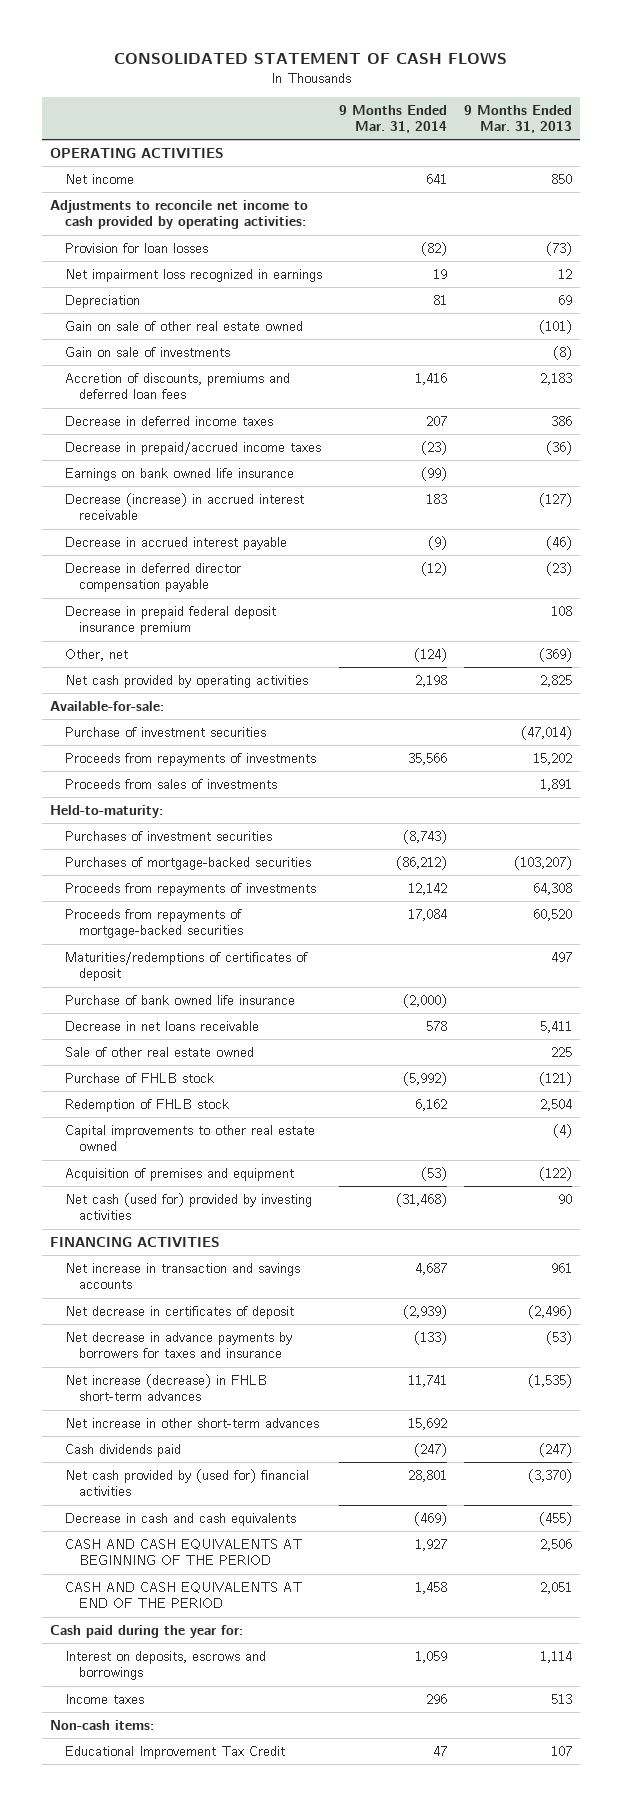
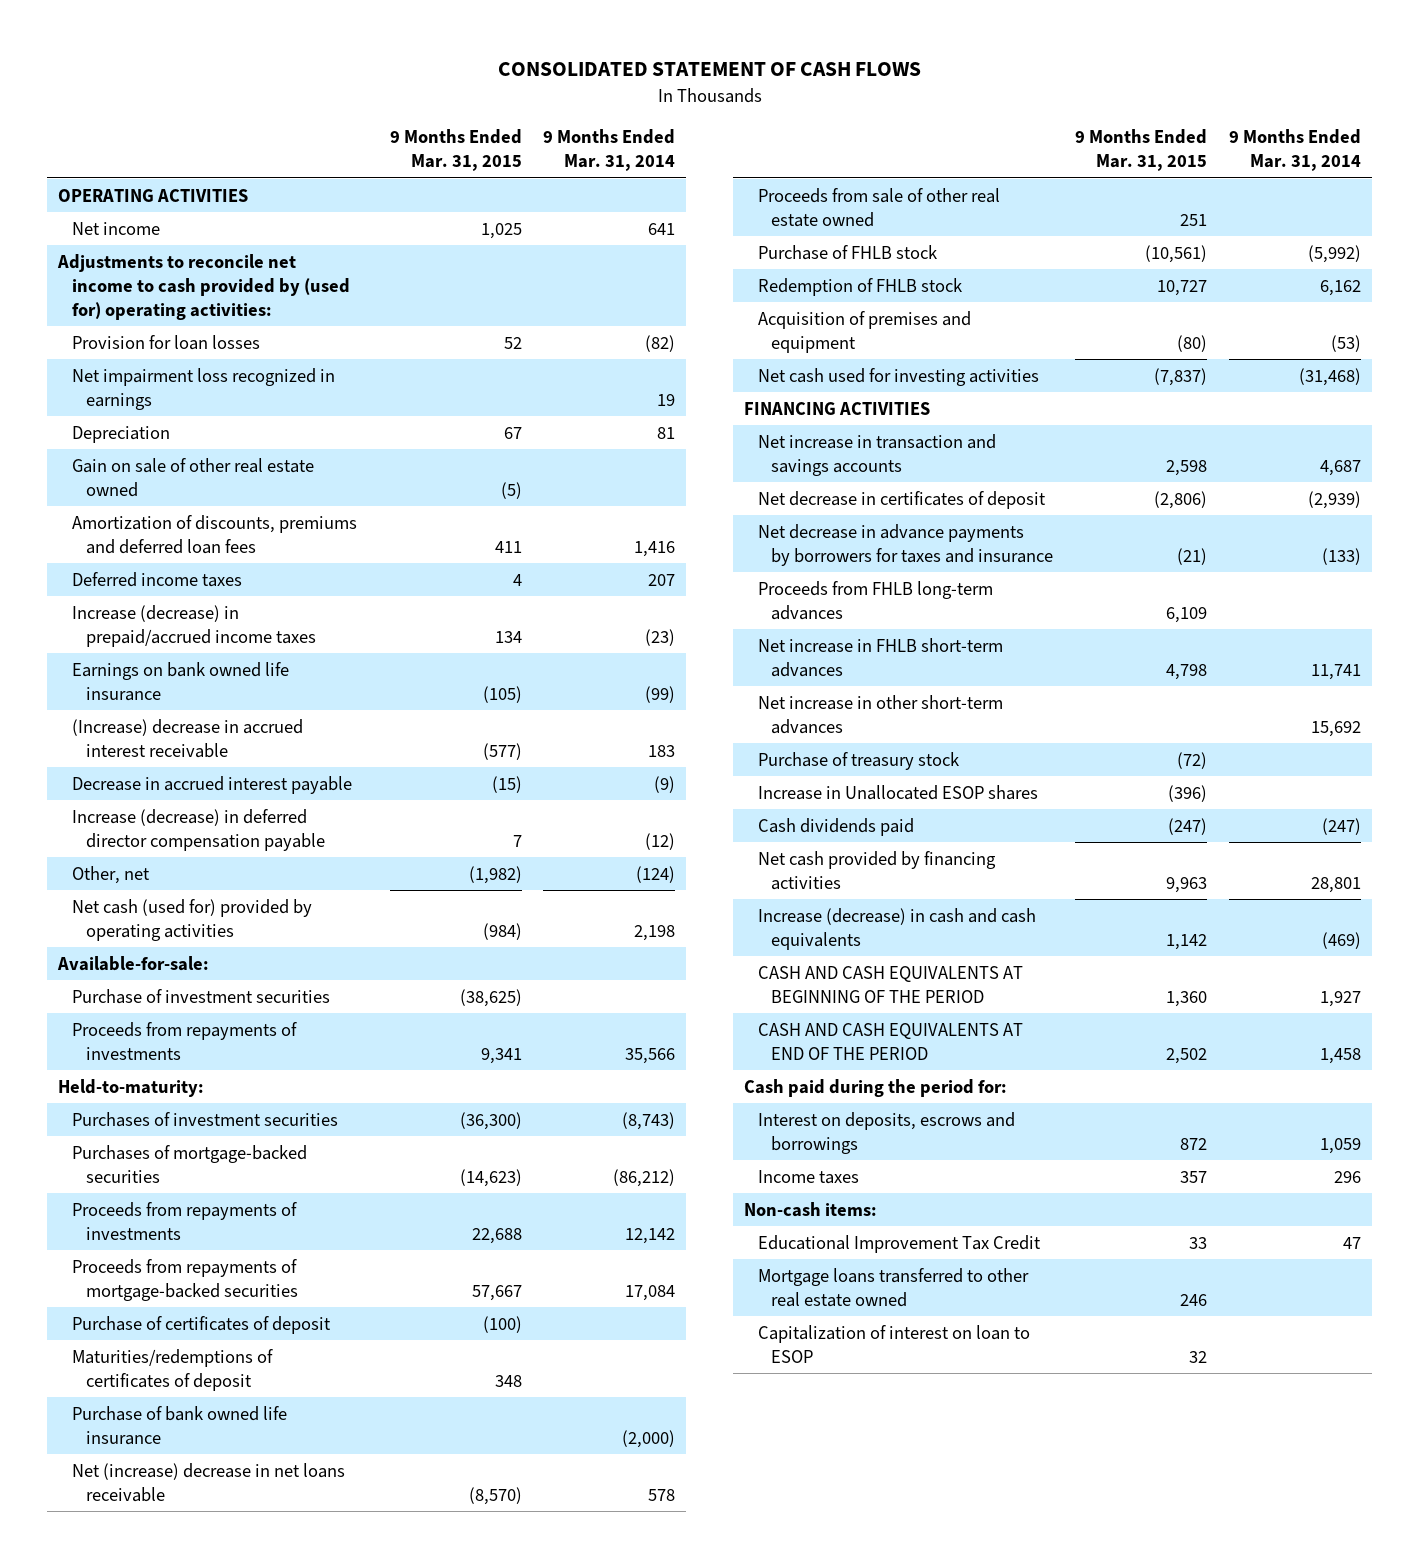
[463,104,572,134] 9 Months Ended Mar. 31, 2013 -> none
none -> [389,129,522,172] 9 Months Ended Mar. 31, 2015
[50,199,309,230] Adjustments to reconcile net income to cash provided by operating activities: -> [57,253,351,320] Adjustments to reconcile net income to cash provided by (used for) operating activities:
[64,346,230,357] Gain on sale of investments -> none
[64,372,290,400] Accretion of discounts, premiums and deferred loan fees -> [72,514,358,554] Amortization of discounts, premiums and deferred loan fees
[64,415,273,426] Decrease in deferred income taxes -> [72,571,243,587] Deferred income taxes
[64,441,321,455] Decrease in prepaid/accrued income taxes -> [72,604,316,647] Increase (decrease) in prepaid/accrued income taxes
[64,492,304,521] Decrease (increase) in accrued interest receivable -> [72,718,304,758] (Increase) decrease in accrued interest receivable
[64,605,276,636] Decrease in prepaid federal deposit insurance premium -> none
[64,562,241,593] Decrease in deferred director compensation payable -> [72,808,325,851] Increase (decrease) in deferred director compensation payable
[64,674,308,688] Net cash provided by operating activities -> [72,898,313,941] Net cash (used for) provided by operating activities
[64,778,277,789] Proceeds from sales of investments -> none
none -> [72,1315,332,1334] Purchase of certificates of deposit
[64,1020,259,1031] Decrease in net loans receivable -> [72,1462,346,1502] Net (increase) decrease in net loans receivable
[64,1046,254,1057] Sale of other real estate owned -> [757,187,1000,227] Proceeds from sale of other real estate owned
[64,1124,315,1152] Capital improvements to other real estate owned -> none
[64,1192,312,1221] Net cash (used for) provided by investing activities -> [757,367,1039,386] Net cash used for investing activities
none -> [757,580,993,620] Proceeds from FHLB long-term advances
[64,1373,267,1402] Net increase (decrease) in FHLB short-term advances -> [757,637,1003,677] Net increase in FHLB short-term advances
none -> [757,751,959,770] Purchase of treasury stock
none -> [757,784,1038,800] Increase in Unallocated ESOP shares
[64,1468,309,1497] Net cash provided by (used for) financial activities -> [757,850,996,890] Net cash provided by financing activities
[64,1512,296,1526] Decrease in cash and cash equivalents -> [757,907,1036,950] Increase (decrease) in cash and cash equivalents
[50,1624,244,1638] Cash paid during the year for: -> [743,1078,1007,1097] Cash paid during the period for:
none -> [757,1267,1029,1307] Mortgage loans transferred to other real estate owned
none -> [757,1324,1030,1363] Capitalization of interest on loan to ESOP

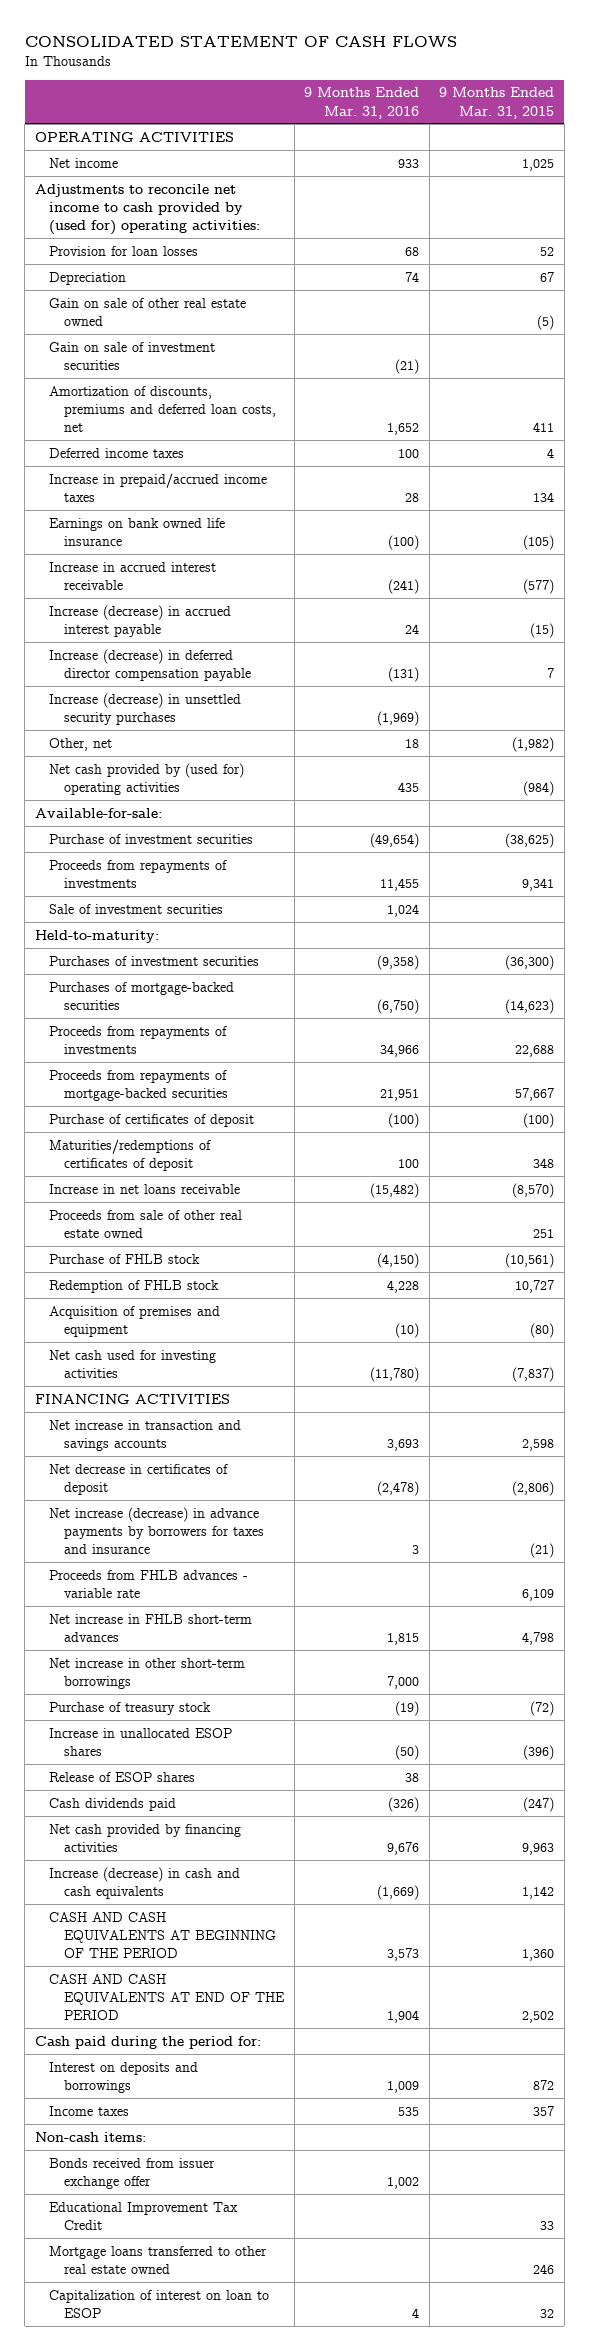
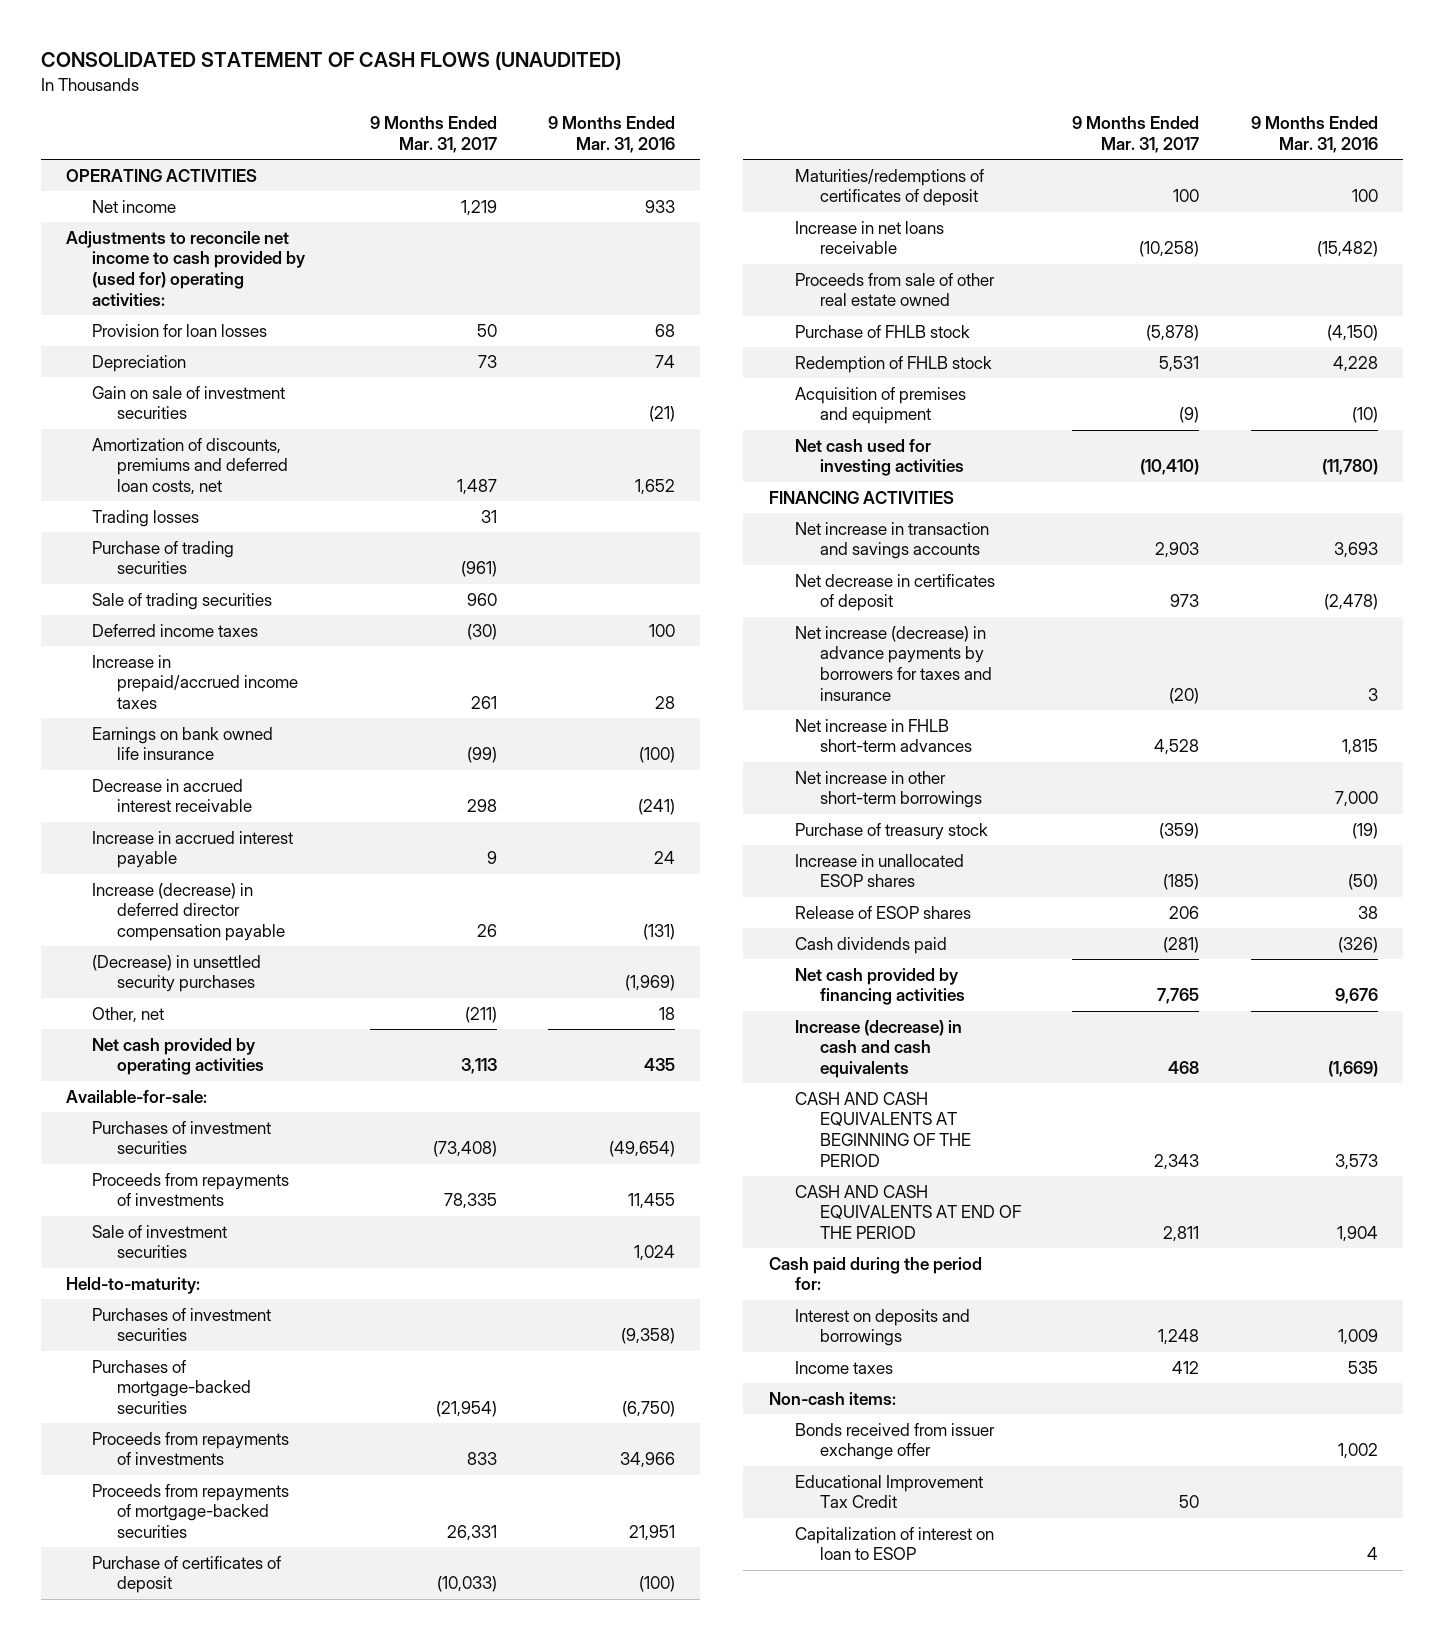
[24,35,457,47] CONSOLIDATED STATEMENT OF CASH FLOWS -> [40,51,621,71] CONSOLIDATED STATEMENT OF CASH FLOWS (UNAUDITED)
[439,87,555,119] 9 Months Ended Mar. 31, 2015 -> none
none -> [369,116,497,154] 9 Months Ended Mar. 31, 2017
[49,297,247,326] Gain on sale of other real estate owned -> none
none -> [91,509,199,527] Trading losses
none -> [91,540,234,575] Purchase of trading securities
none -> [91,592,272,610] Sale of trading securities
[49,561,217,590] Increase in accrued interest receivable -> [91,778,253,813] Decrease in accrued interest receivable
[49,604,232,637] Increase (decrease) in accrued interest payable -> [91,830,293,869] Increase in accrued interest payable
[49,692,242,725] Increase (decrease) in unsettled security purchases -> [91,954,261,993] (Decrease) in unsettled security purchases
[49,762,245,795] Net cash provided by (used for) operating activities -> [91,1037,265,1076] Net cash provided by operating activities
[49,833,254,844] Purchase of investment securities -> [91,1120,271,1155] Purchases of investment securities
[49,1569,249,1598] Proceeds from FHLB advances - variable rate -> none
[49,2245,268,2274] Mortgage loans transferred to other real estate owned -> none

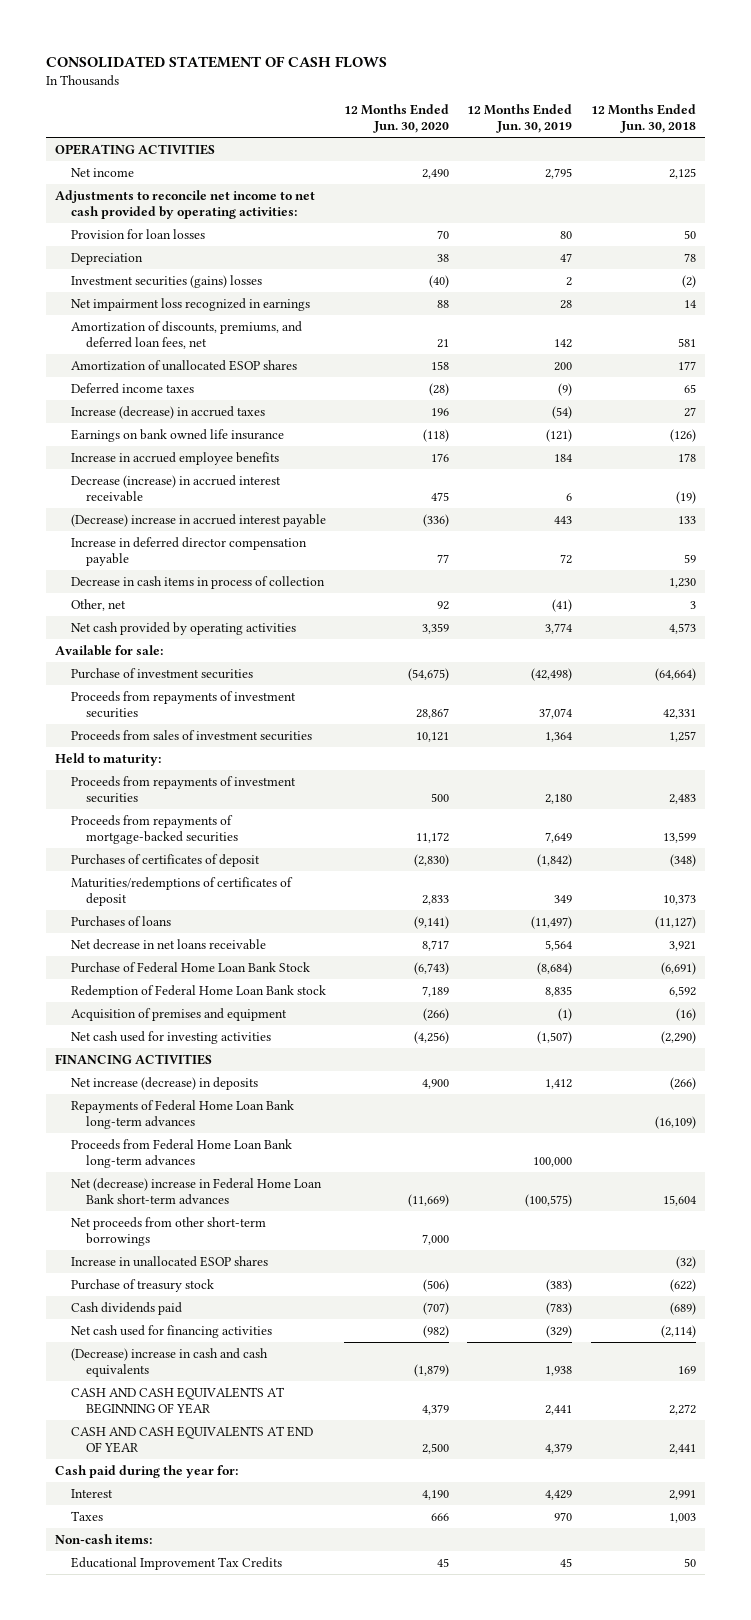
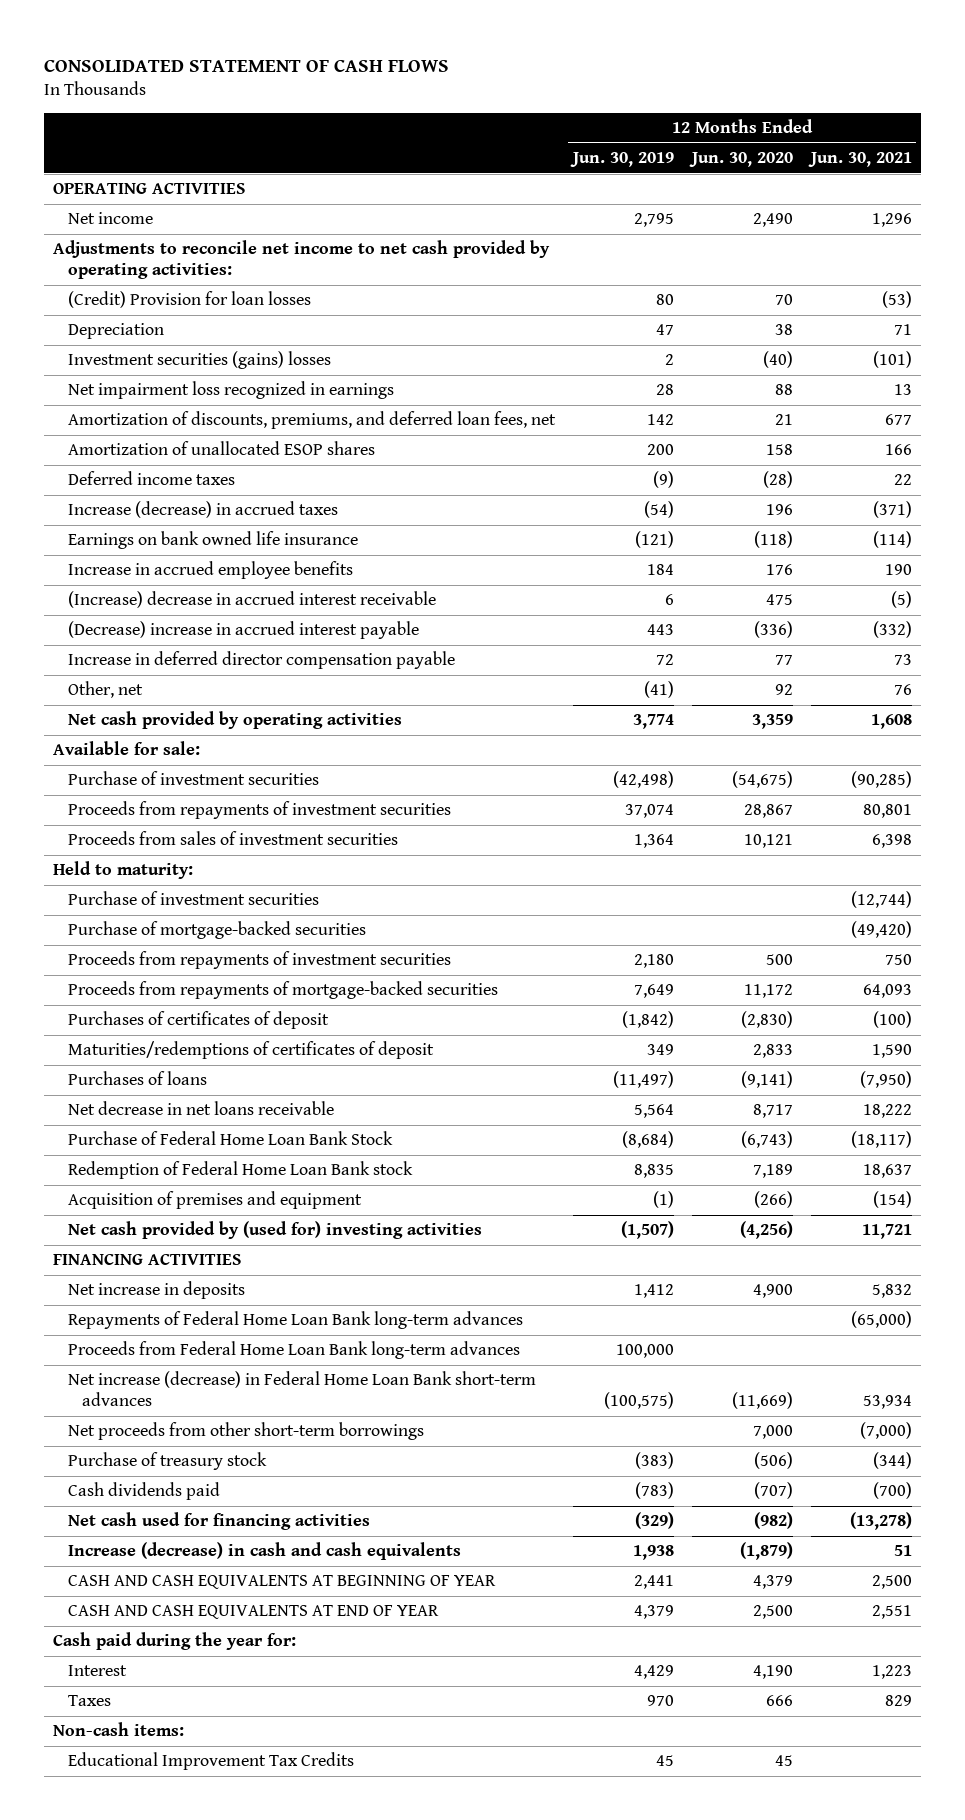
[590,104,696,134] 12 Months Ended Jun. 30, 2018 -> none
none -> [807,152,912,168] Jun. 30, 2021
[70,228,205,239] Provision for loan losses -> [67,291,311,309] (Credit) Provision for loan losses
[70,474,281,502] Decrease (increase) in accrued interest receivable -> [67,591,436,609] (Increase) decrease in accrued interest receivable
[70,575,325,589] Decrease in cash items in process of collection -> none
none -> [67,891,319,906] Purchase of investment securities
none -> [67,921,366,940] Purchase of mortgage-backed securities
[70,1030,271,1044] Net cash used for investing activities -> [67,1221,482,1240] Net cash provided by (used for) investing activities
[70,1076,258,1090] Net increase (decrease) in deposits -> [67,1281,245,1300] Net increase in deposits
[70,1177,322,1205] Net (decrease) increase in Federal Home Loan Bank short-term advances -> [67,1371,536,1407] Net increase (decrease) in Federal Home Loan Bank short-term advances
[70,1255,268,1267] Increase in unallocated ESOP shares -> none
[70,1347,268,1377] (Decrease) increase in cash and cash equivalents -> [67,1542,461,1561] Increase (decrease) in cash and cash equivalents

